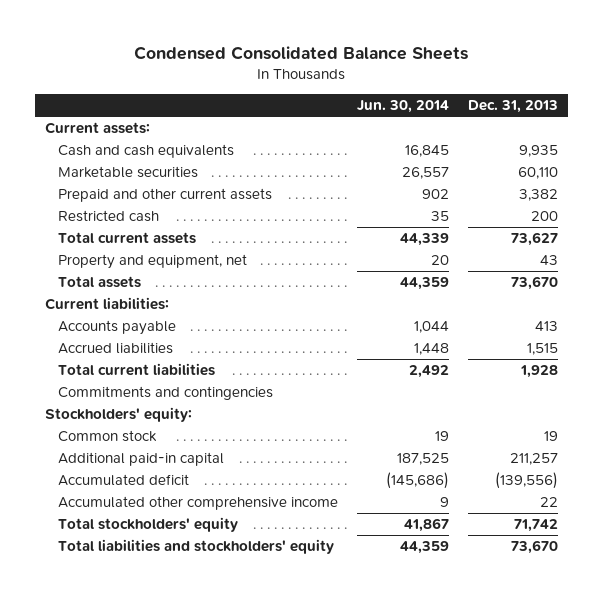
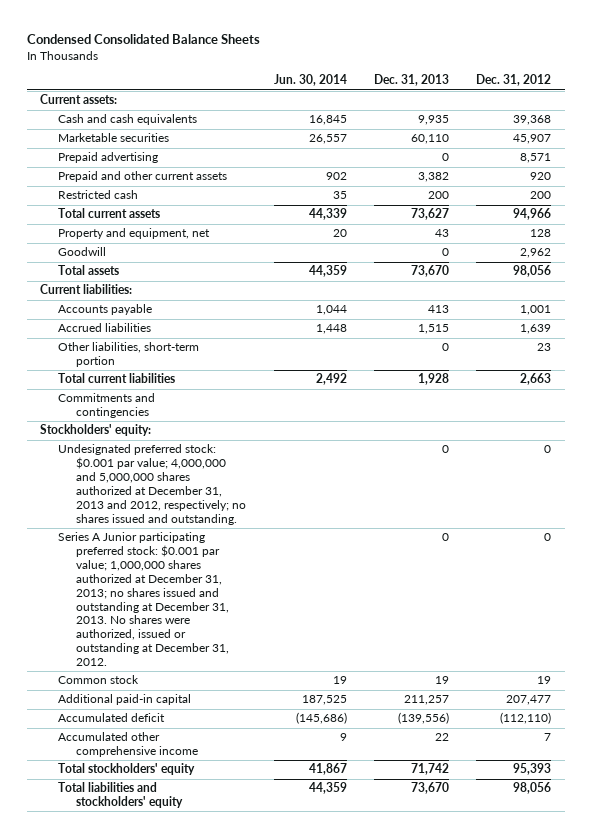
none -> [476,74,552,87] Dec. 31, 2012
none -> [58,152,159,164] Prepaid advertising
none -> [58,247,107,257] Goodwill
none -> [58,342,200,368] Other liabilities, short-term portion
none -> [58,444,247,525] Undesignated preferred stock: $0.001 par value; 4,000,000 and 5,000,000 shares authorized at December 31, 2013 and 2012, respectively; no shares issued and outstanding.
none -> [58,532,230,666] Series A Junior participating preferred stock: $0.001 par value; 1,000,000 shares authorized at December 31, 2013; no shares issued and outstanding at December 31, 2013. No shares were authorized, issued or outstanding at December 31, 2012.

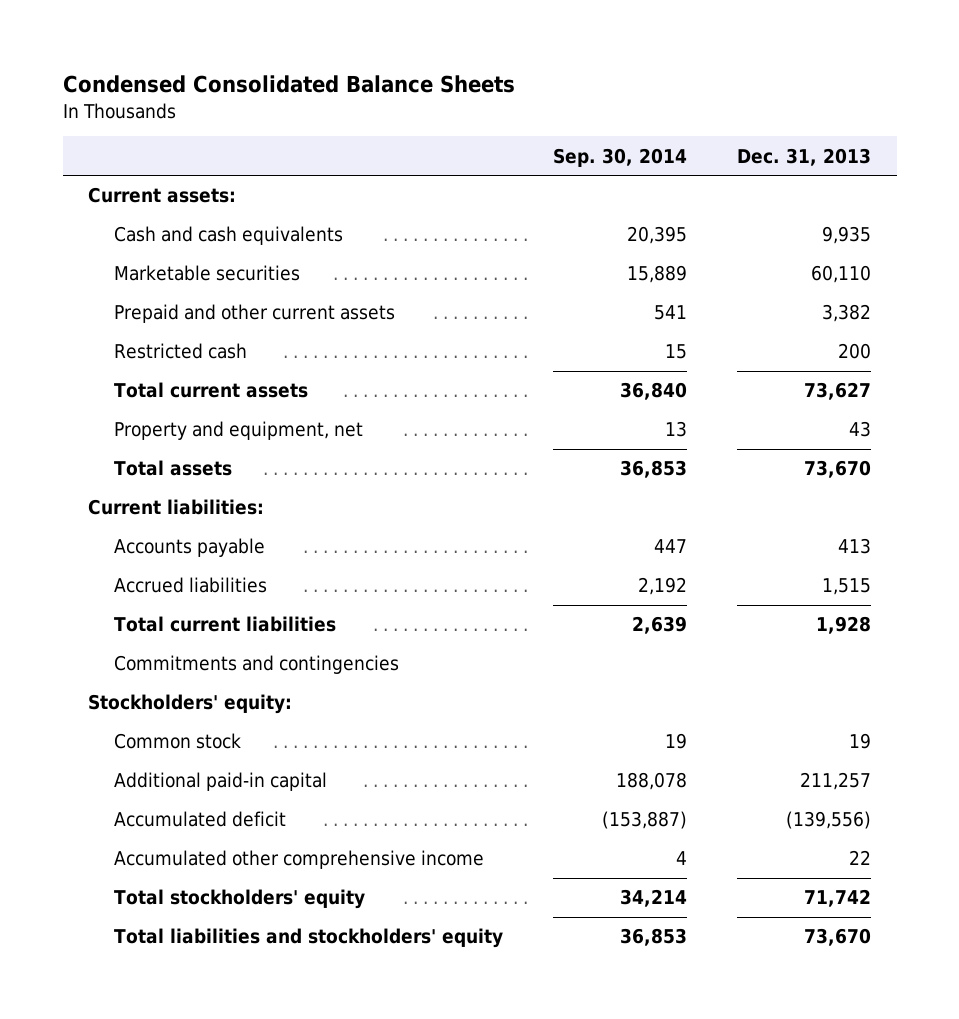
[273,74,347,87] Jun. 30, 2014 -> none
[476,74,552,87] Dec. 31, 2012 -> none
none -> [553,147,688,167] Sep. 30, 2014
[58,152,159,164] Prepaid advertising -> none
[58,247,107,257] Goodwill -> none
[58,342,200,368] Other liabilities, short-term portion -> none
[58,444,247,525] Undesignated preferred stock: $0.001 par value; 4,000,000 and 5,000,000 shares authorized at December 31, 2013 and 2012, respectively; no shares issued and outstanding. -> none
[58,532,230,666] Series A Junior participating preferred stock: $0.001 par value; 1,000,000 shares authorized at December 31, 2013; no shares issued and outstanding at December 31, 2013. No shares were authorized, issued or outstanding at December 31, 2012. -> none

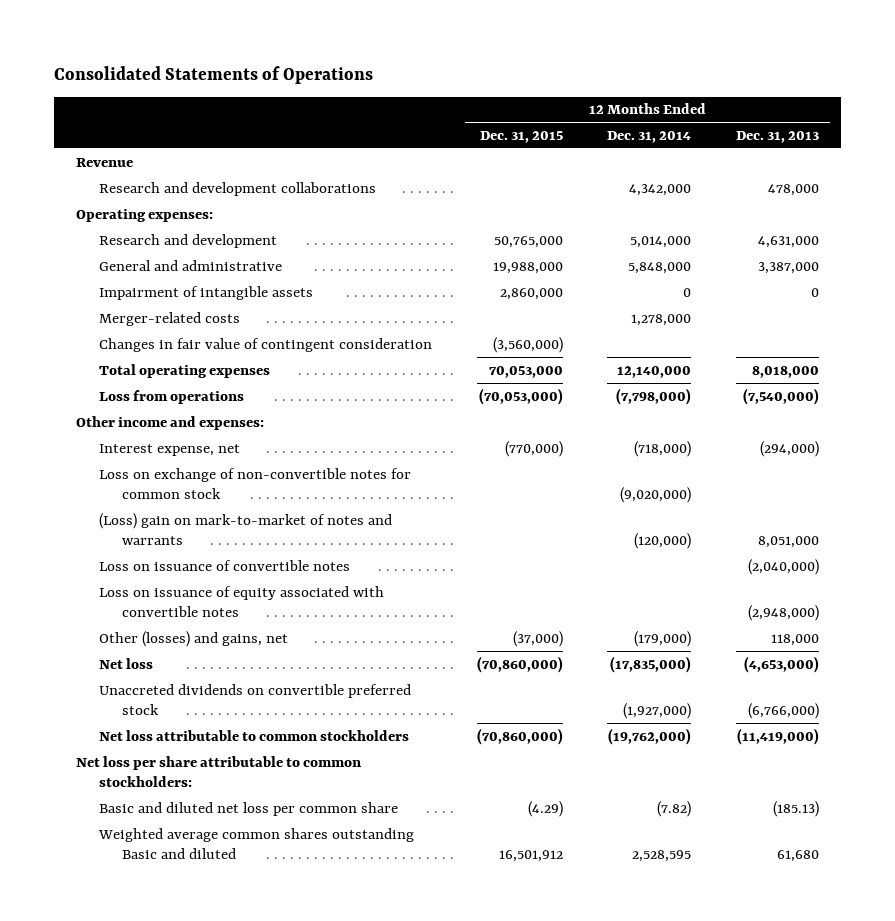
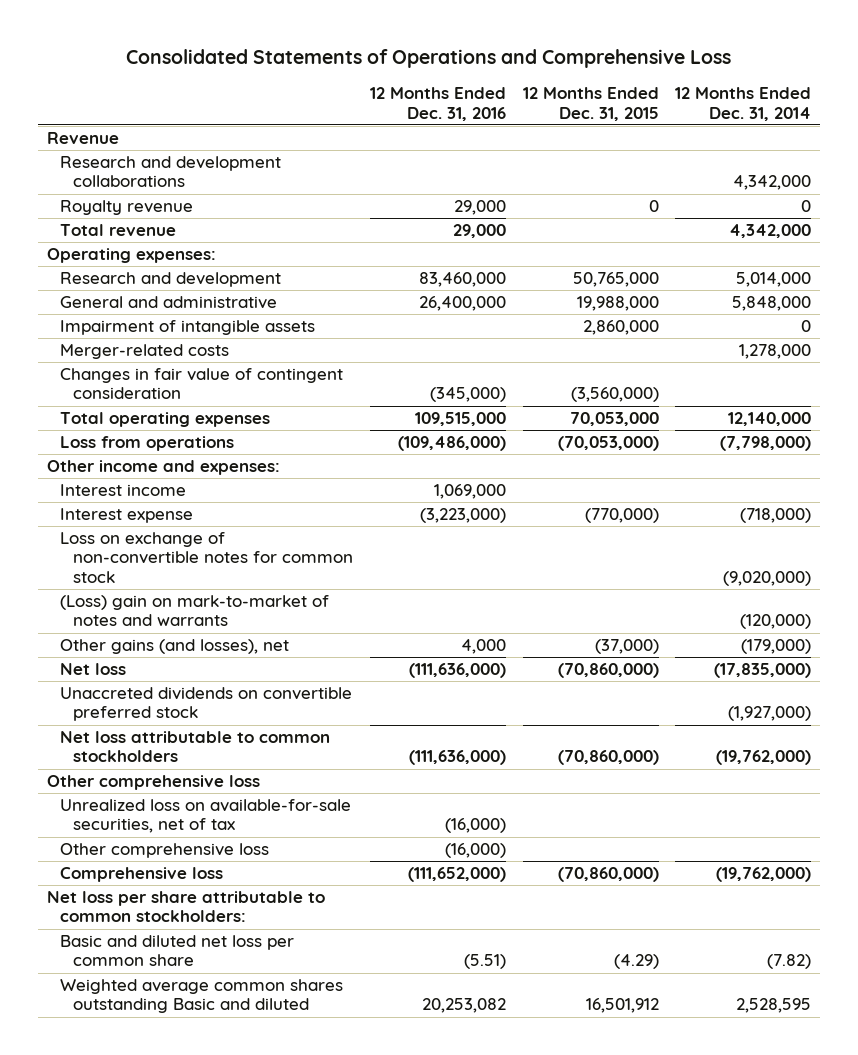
[53,65,373,84] Consolidated Statements of Operations -> [126,49,732,69] Consolidated Statements of Operations and Comprehensive Loss
[735,130,819,143] Dec. 31, 2013 -> none
none -> [369,87,506,121] 12 Months Ended Dec. 31, 2016
none -> [59,200,193,216] Royalty revenue
none -> [59,224,176,237] Total revenue
none -> [59,484,186,497] Interest income
[98,443,240,456] Interest expense, net -> [59,508,193,524] Interest expense
[98,559,350,571] Loss on issuance of convertible notes -> none
[98,585,384,617] Loss on issuance of equity associated with convertible notes -> none
[98,630,288,647] Other (losses) and gains, net -> [59,639,289,655] Other gains (and losses), net
none -> [46,775,260,791] Other comprehensive loss
none -> [59,799,351,834] Unrealized loss on available-for-sale securities, net of tax
none -> [59,843,269,859] Other comprehensive loss
none -> [59,867,223,883] Comprehensive loss

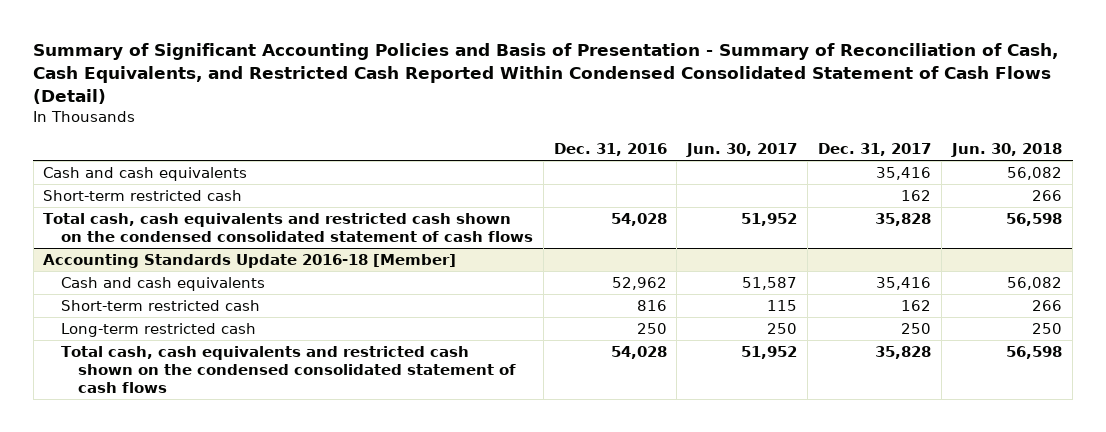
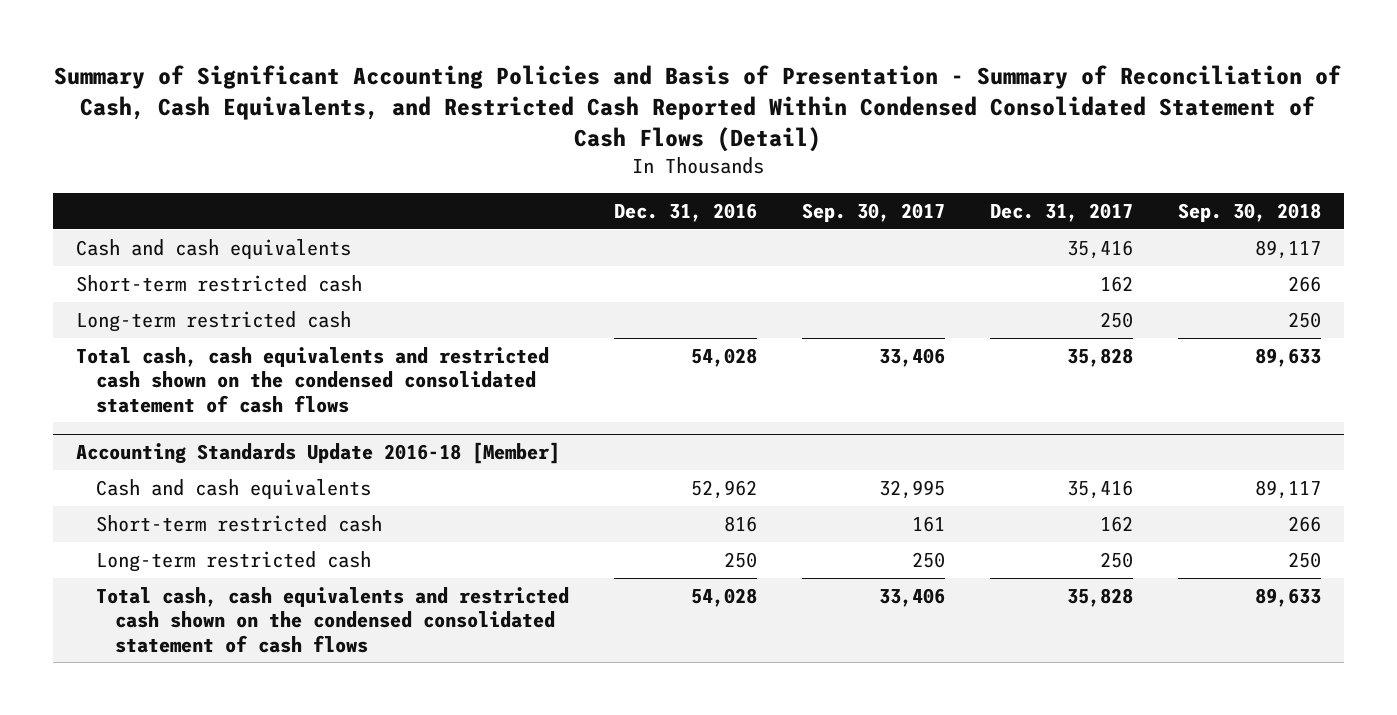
[686,143,798,158] Jun. 30, 2017 -> none
[951,143,1063,158] Jun. 30, 2018 -> none
none -> [801,203,945,223] Sep. 30, 2017
none -> [1178,203,1322,223] Sep. 30, 2018
none -> [75,310,351,332] Long-term restricted cash

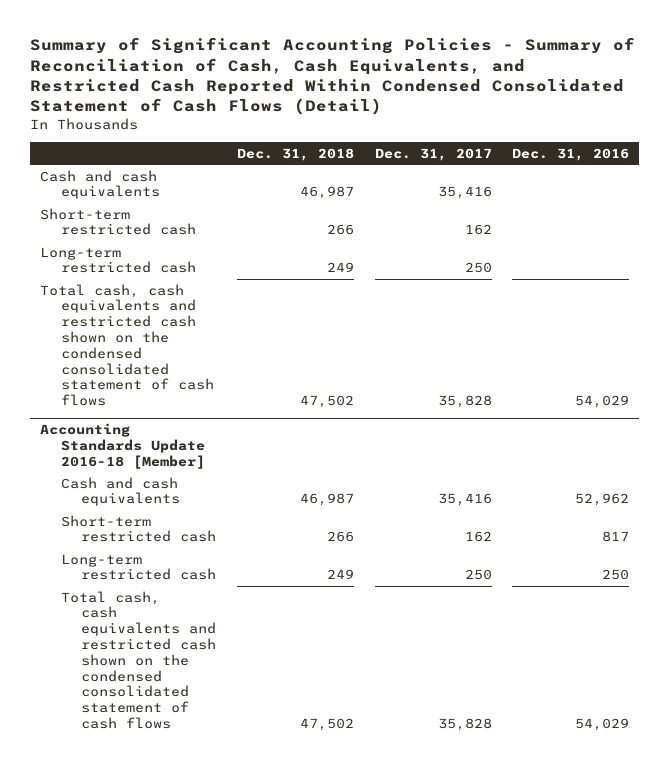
[54,65,1342,153] Summary of Significant Accounting Policies and Basis of Presentation - Summary of Reconciliation of Cash, Cash Equivalents, and Restricted Cash Reported Within Condensed Consolidated Statement of Cash Flows (Detail) -> [29,37,635,116] Summary of Significant Accounting Policies - Summary of Reconciliation of Cash, Cash Equivalents, and Restricted Cash Reported Within Condensed Consolidated Statement of Cash Flows (Detail)
[801,203,945,223] Sep. 30, 2017 -> none
[1178,203,1322,223] Sep. 30, 2018 -> none
none -> [236,147,354,161] Dec. 31, 2018
[690,347,757,367] 54,028 -> [575,395,630,409] 54,029
[723,515,757,532] 816 -> [602,531,630,543] 817
[690,587,757,607] 54,028 -> [575,717,630,731] 54,029

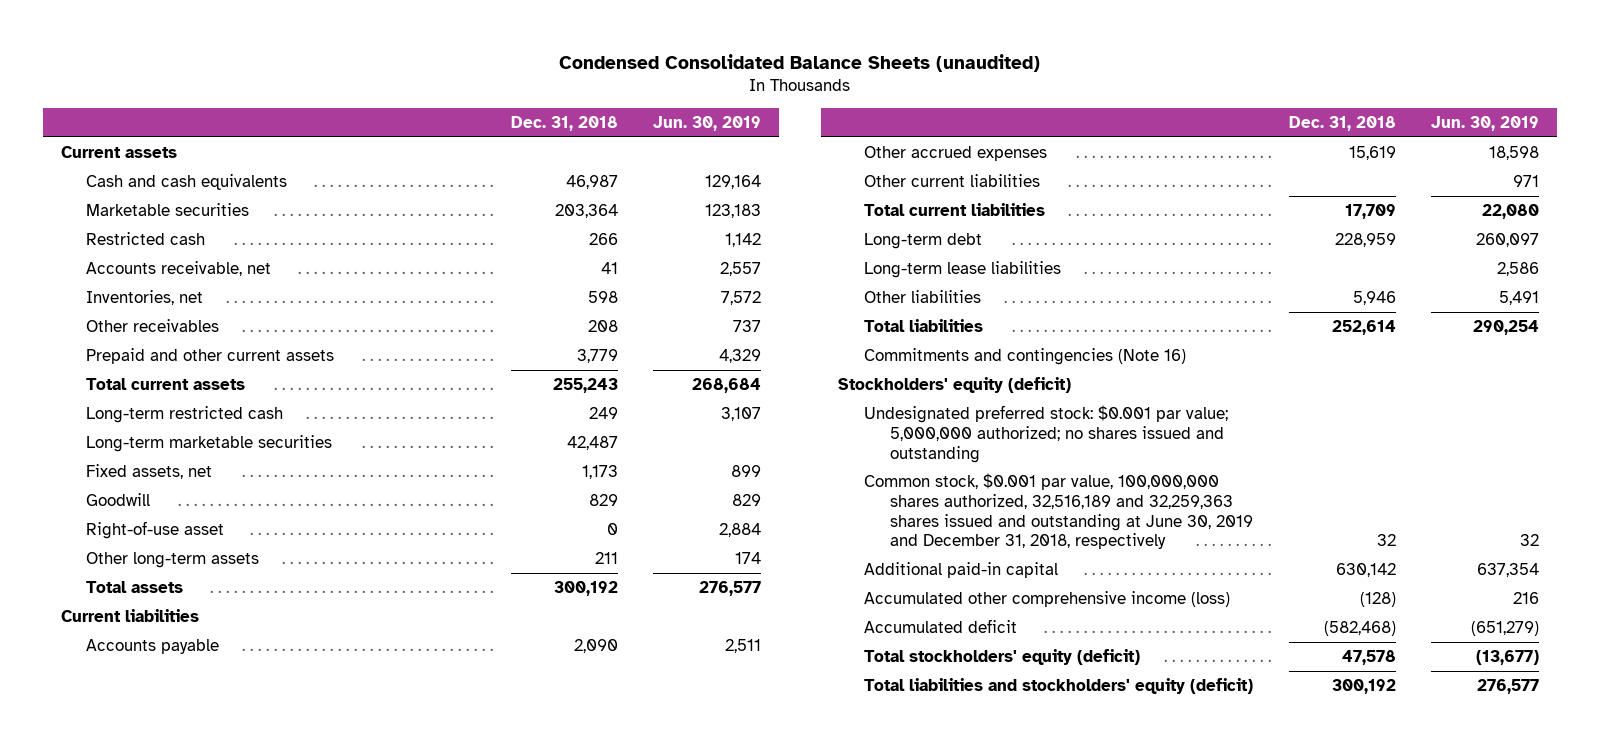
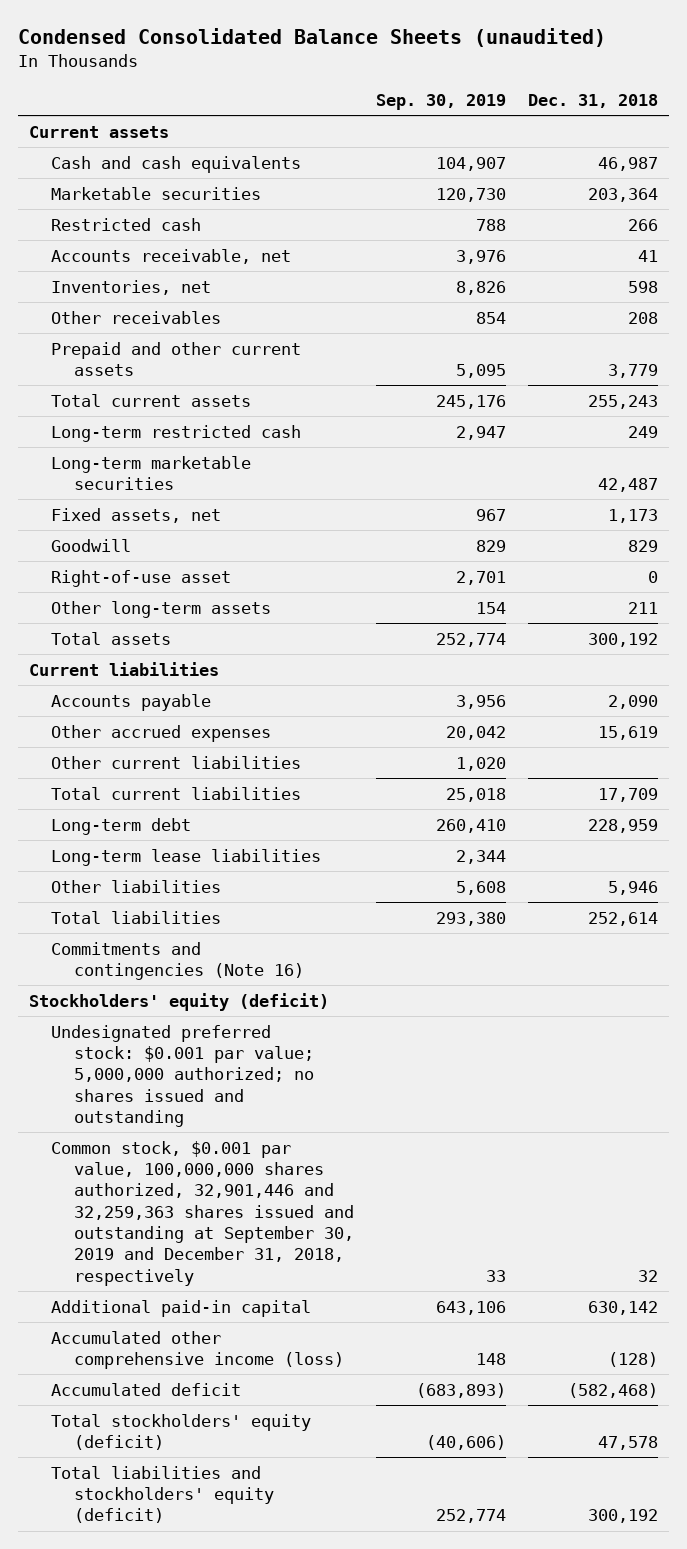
[653,115,762,131] Jun. 30, 2019 -> none
none -> [375,94,506,111] Sep. 30, 2019
[864,473,1253,550] Common stock, $0.001 par value, 100,000,000 shares authorized, 32,516,189 and 32,259,363 shares issued and outstanding at June 30, 2019 and December 31, 2018, respectively -> [51,1140,354,1286] Common stock, $0.001 par value, 100,000,000 shares authorized, 32,901,446 and 32,259,363 shares issued and outstanding at September 30, 2019 and December 31, 2018, respectively

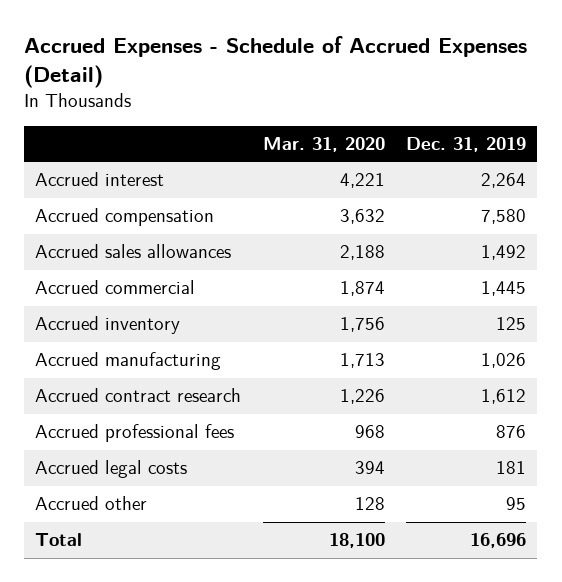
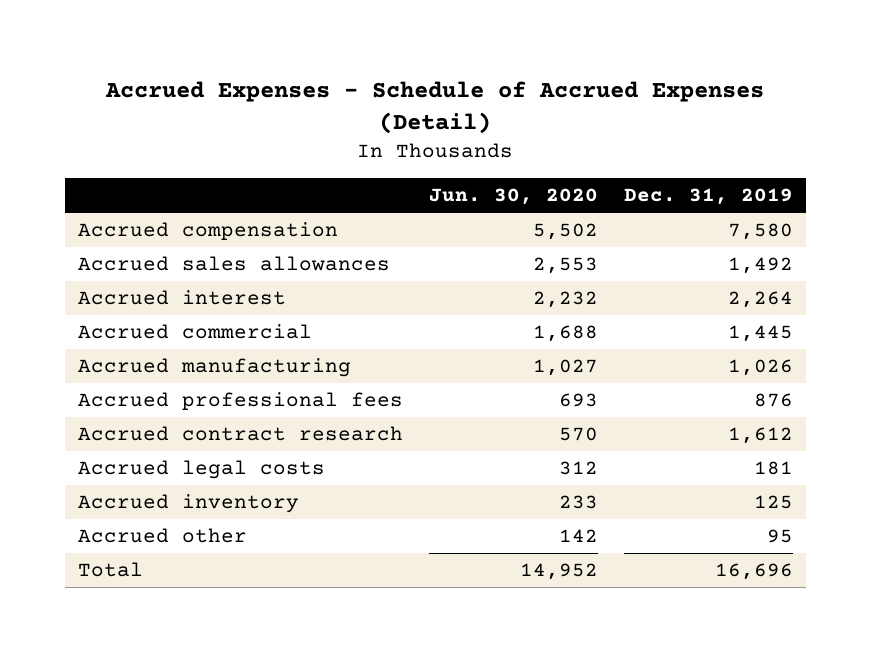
[262,137,385,153] Mar. 31, 2020 -> none
none -> [428,188,598,206] Jun. 30, 2020
[35,172,165,187] Accrued interest -> [77,290,286,306] Accrued interest
[35,388,242,403] Accrued contract research -> [77,426,403,442] Accrued contract research
[35,316,181,335] Accrued inventory -> [77,494,299,514] Accrued inventory

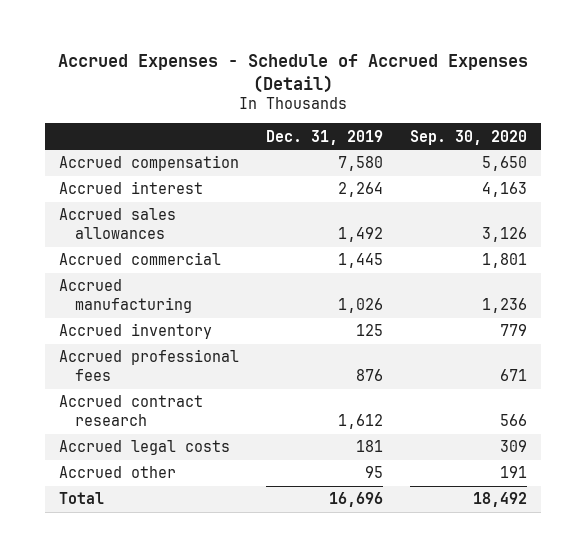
[428,188,598,206] Jun. 30, 2020 -> none
none -> [410,129,528,145] Sep. 30, 2020
[77,256,390,272] Accrued sales allowances -> [58,208,176,239] Accrued sales allowances
[77,494,299,514] Accrued inventory -> [58,323,212,340] Accrued inventory

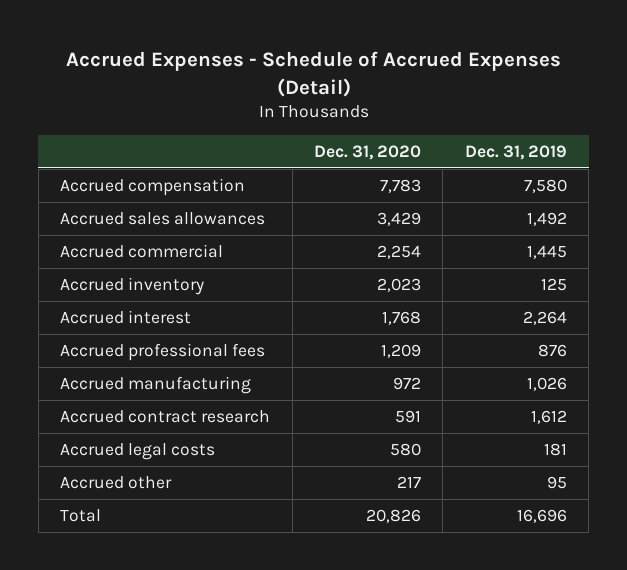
[410,129,528,145] Sep. 30, 2020 -> none
none -> [314,145,422,161] Dec. 31, 2020
[58,181,203,195] Accrued interest -> [60,309,192,324] Accrued interest
[58,279,193,313] Accrued manufacturing -> [60,375,252,394] Accrued manufacturing

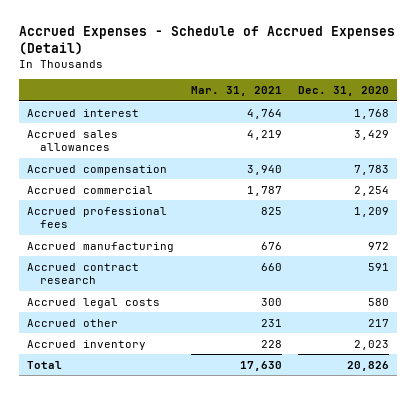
[464,145,567,161] Dec. 31, 2019 -> none
none -> [190,85,282,96] Mar. 31, 2021
[60,309,192,324] Accrued interest -> [27,108,140,117] Accrued interest
[60,177,246,196] Accrued compensation -> [27,164,168,175] Accrued compensation
[60,276,205,295] Accrued inventory -> [27,339,147,350] Accrued inventory

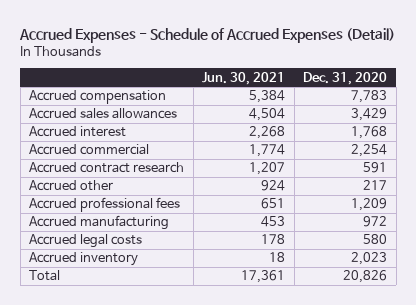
[190,85,282,96] Mar. 31, 2021 -> none
none -> [202,71,286,85] Jun. 30, 2021
[27,129,119,152] Accrued sales allowances -> [29,108,178,120] Accrued sales allowances
[27,108,140,117] Accrued interest -> [29,126,127,138] Accrued interest
[27,262,140,285] Accrued contract research -> [29,162,185,174] Accrued contract research
[27,318,119,327] Accrued other -> [29,180,114,192] Accrued other

